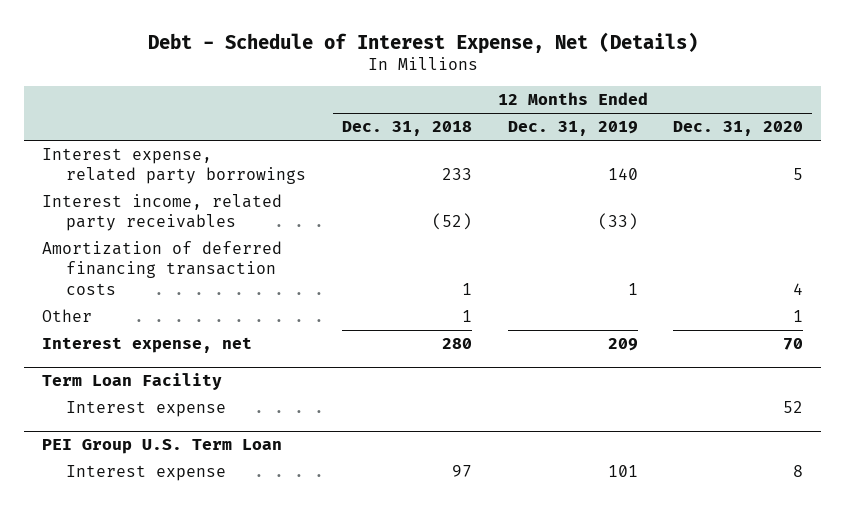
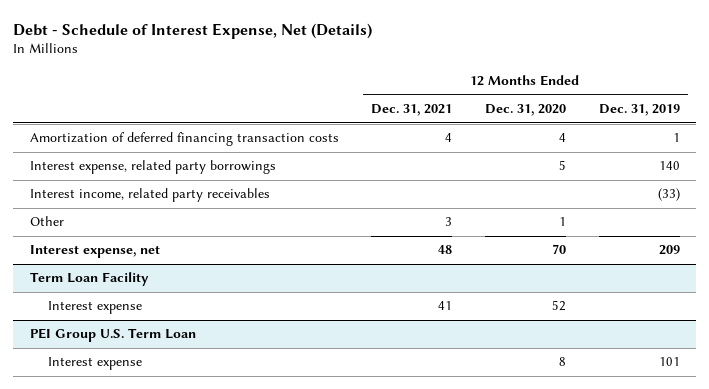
[341,121,472,137] Dec. 31, 2018 -> none
none -> [371,104,453,117] Dec. 31, 2021
[41,241,282,295] Amortization of deferred financing transaction costs -> [29,132,339,147] Amortization of deferred financing transaction costs

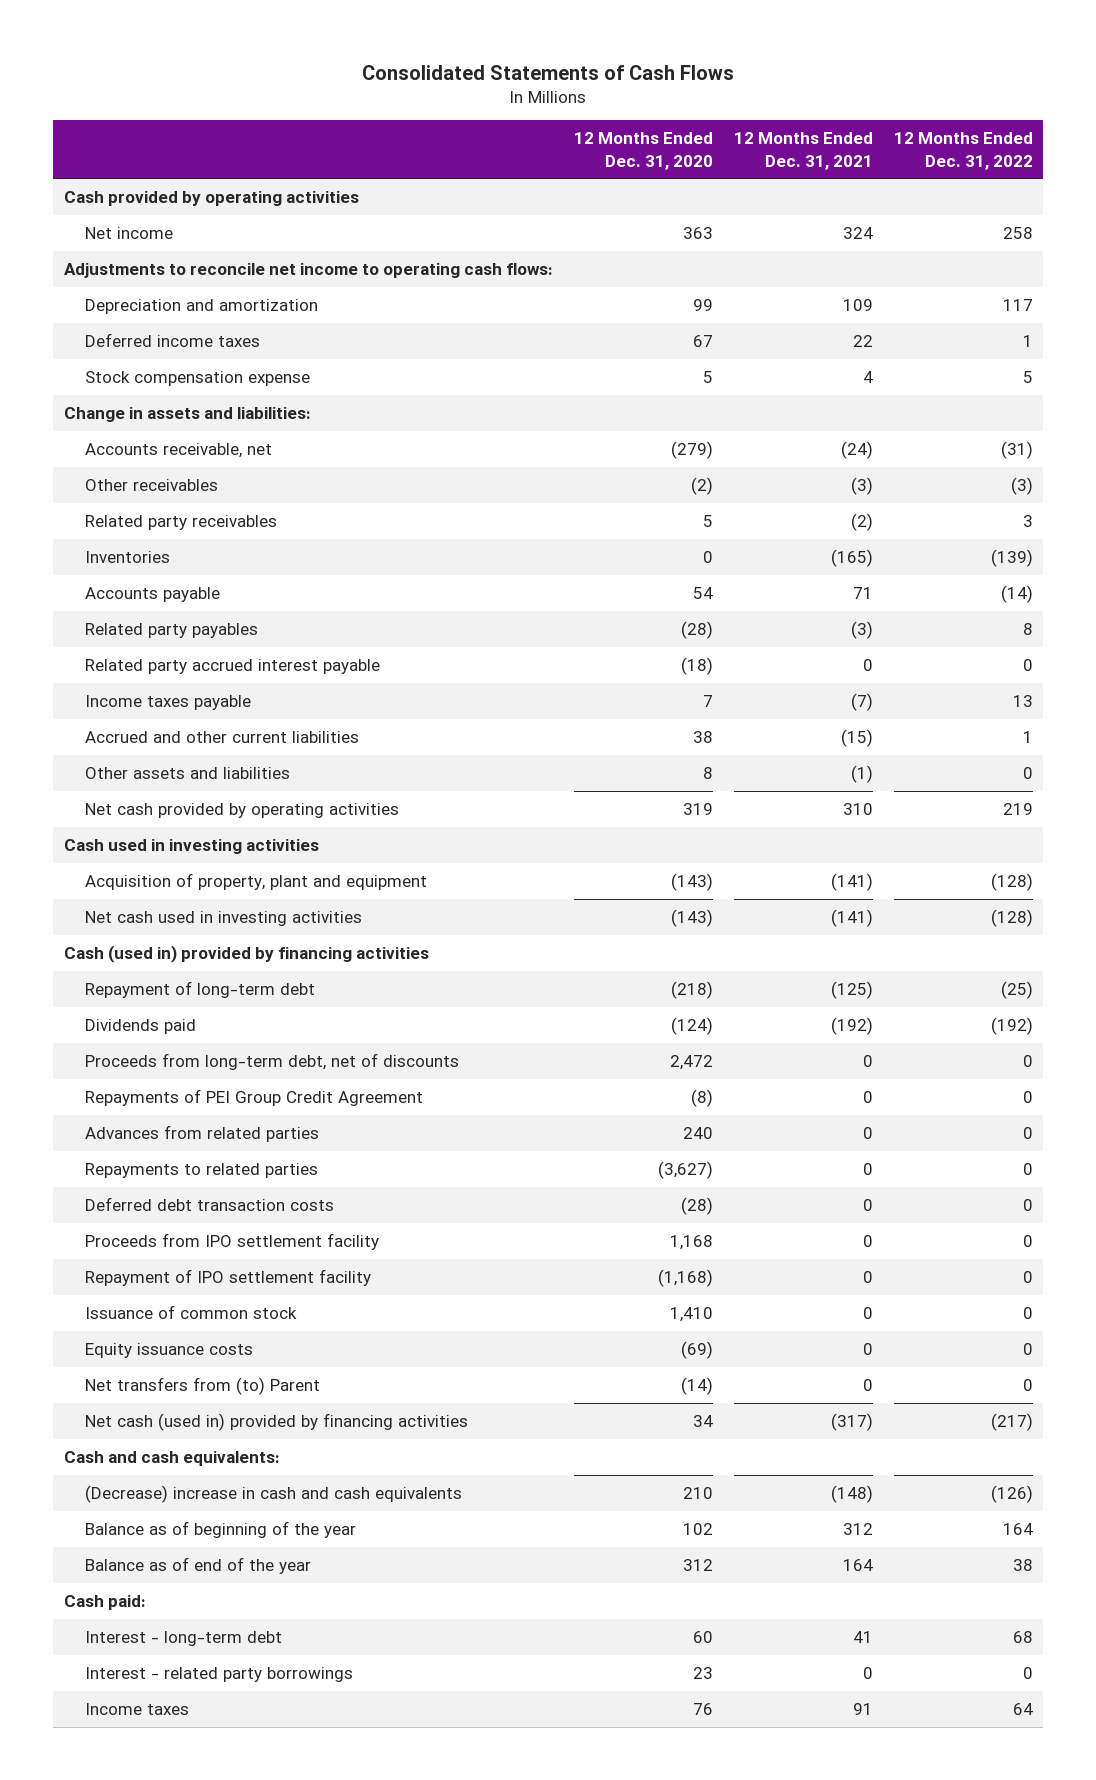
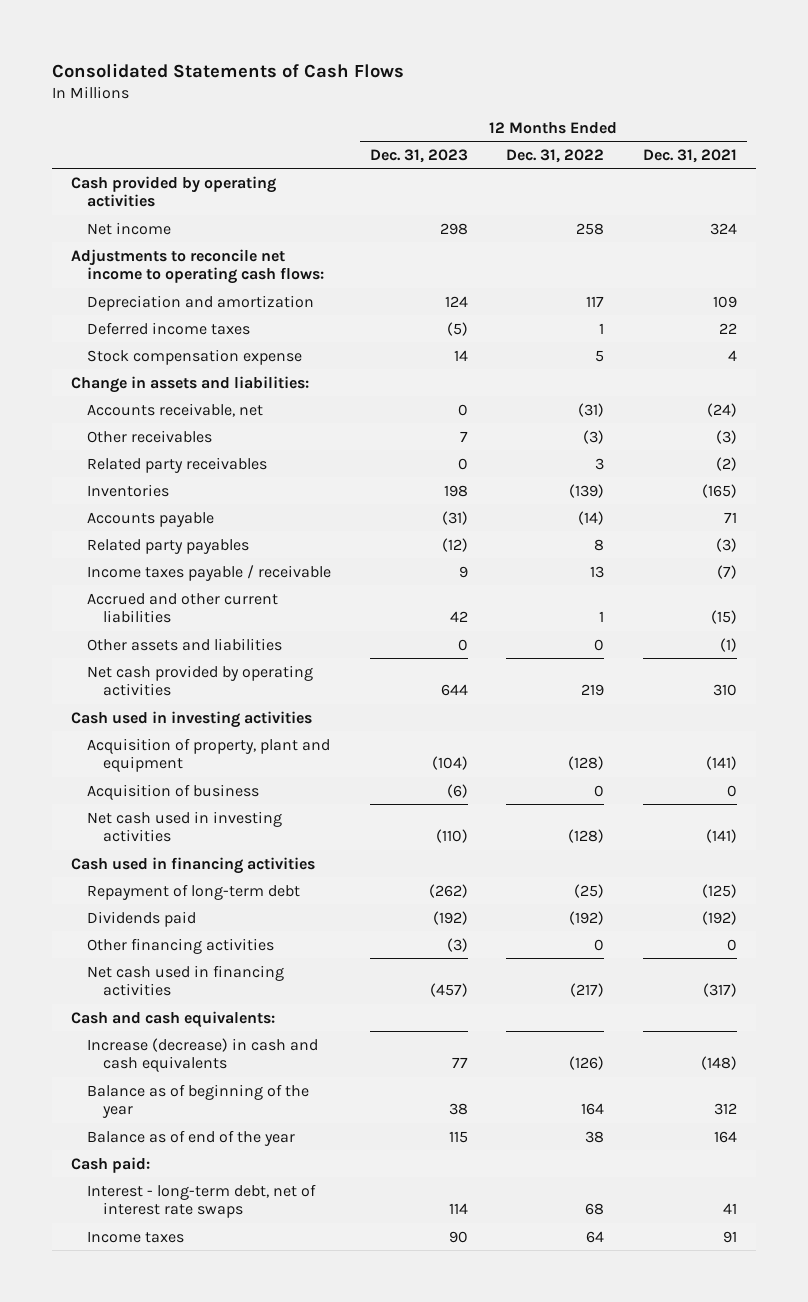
[573,132,713,170] 12 Months Ended Dec. 31, 2020 -> none
none -> [369,148,468,163] Dec. 31, 2023
[85,658,381,674] Related party accrued interest payable -> none
[85,694,252,710] Income taxes payable -> [87,564,332,581] Income taxes payable / receivable
none -> [87,783,260,800] Acquisition of business
[63,944,429,963] Cash (used in) provided by financing activities -> [71,856,316,874] Cash used in financing activities
[85,1052,460,1070] Proceeds from long-term debt, net of discounts -> none
[85,1088,424,1106] Repayments of PEI Group Credit Agreement -> none
[85,1124,320,1142] Advances from related parties -> none
[85,1162,319,1178] Repayments to related parties -> none
[85,1196,335,1211] Deferred debt transaction costs -> none
[85,1232,380,1250] Proceeds from IPO settlement facility -> none
[85,1268,372,1286] Repayment of IPO settlement facility -> none
[85,1304,298,1319] Issuance of common stock -> none
[85,1342,254,1358] Equity issuance costs -> none
[85,1376,321,1395] Net transfers from (to) Parent -> none
none -> [87,937,275,954] Other financing activities
[85,1412,469,1431] Net cash (used in) provided by financing activities -> [87,964,285,997] Net cash used in financing activities
[85,1484,463,1503] (Decrease) increase in cash and cash equivalents -> [87,1037,319,1073] Increase (decrease) in cash and cash equivalents
[85,1666,354,1682] Interest - related party borrowings -> none
[85,1630,283,1646] Interest - long-term debt -> [87,1183,317,1219] Interest - long-term debt, net of interest rate swaps

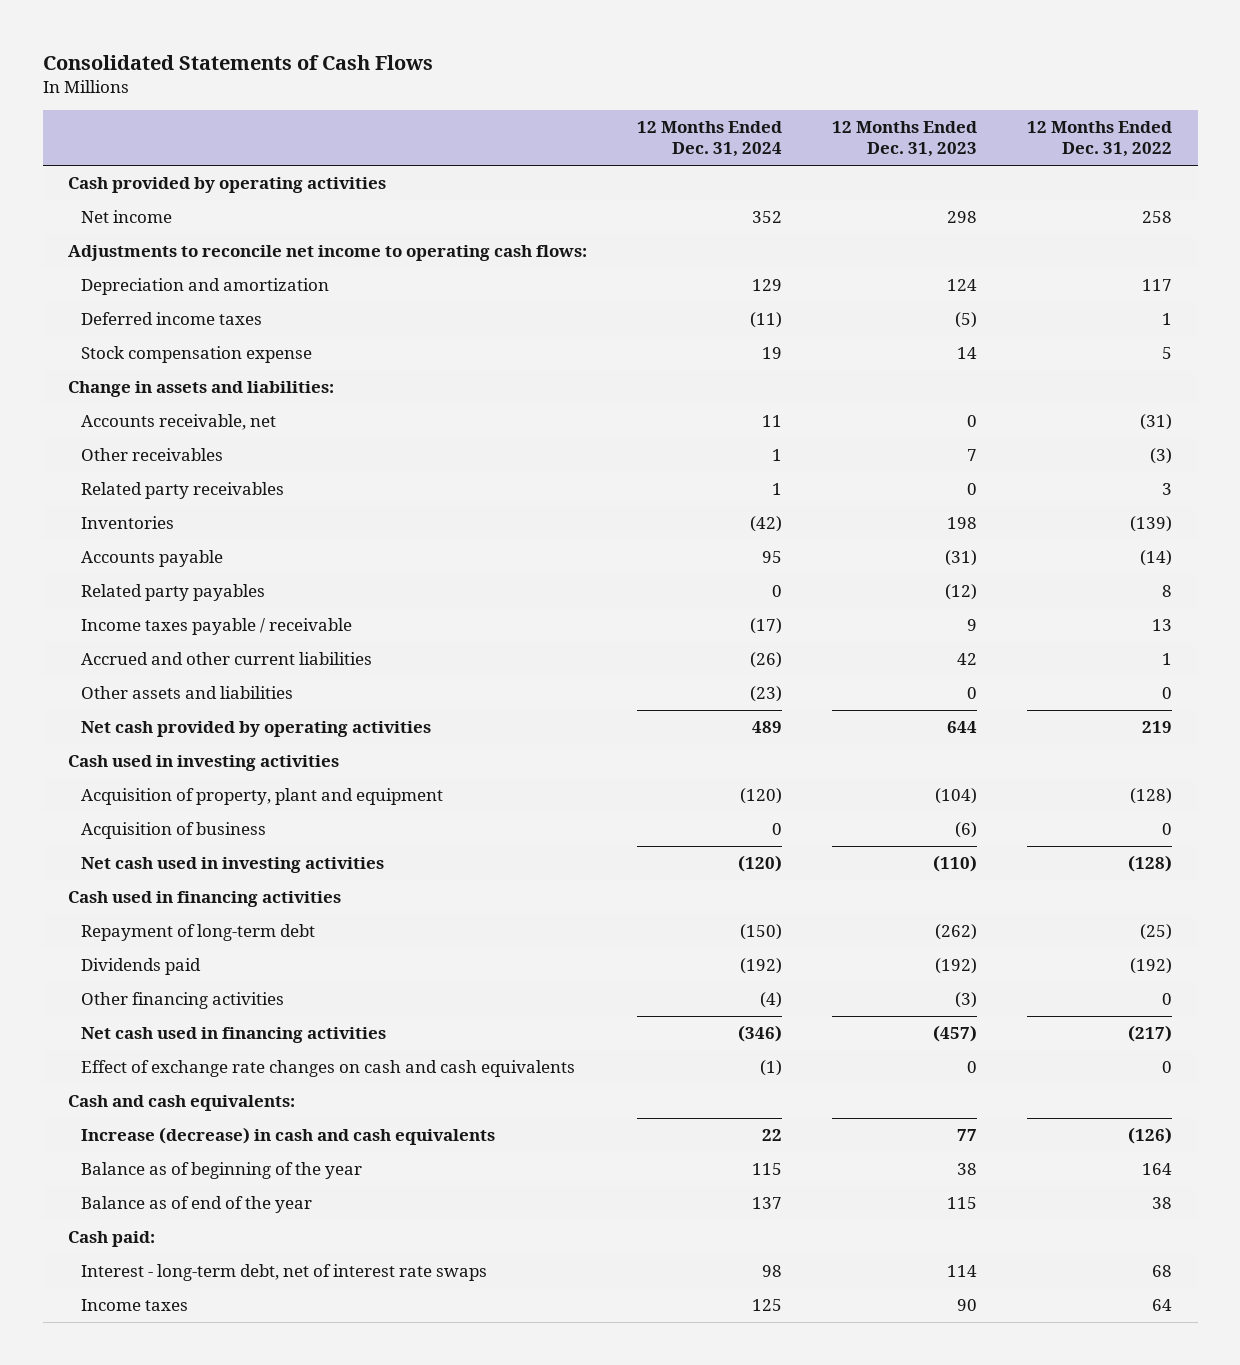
[643,148,738,163] Dec. 31, 2021 -> none
none -> [637,121,783,158] 12 Months Ended Dec. 31, 2024
none -> [80,1060,575,1078] Effect of exchange rate changes on cash and cash equivalents

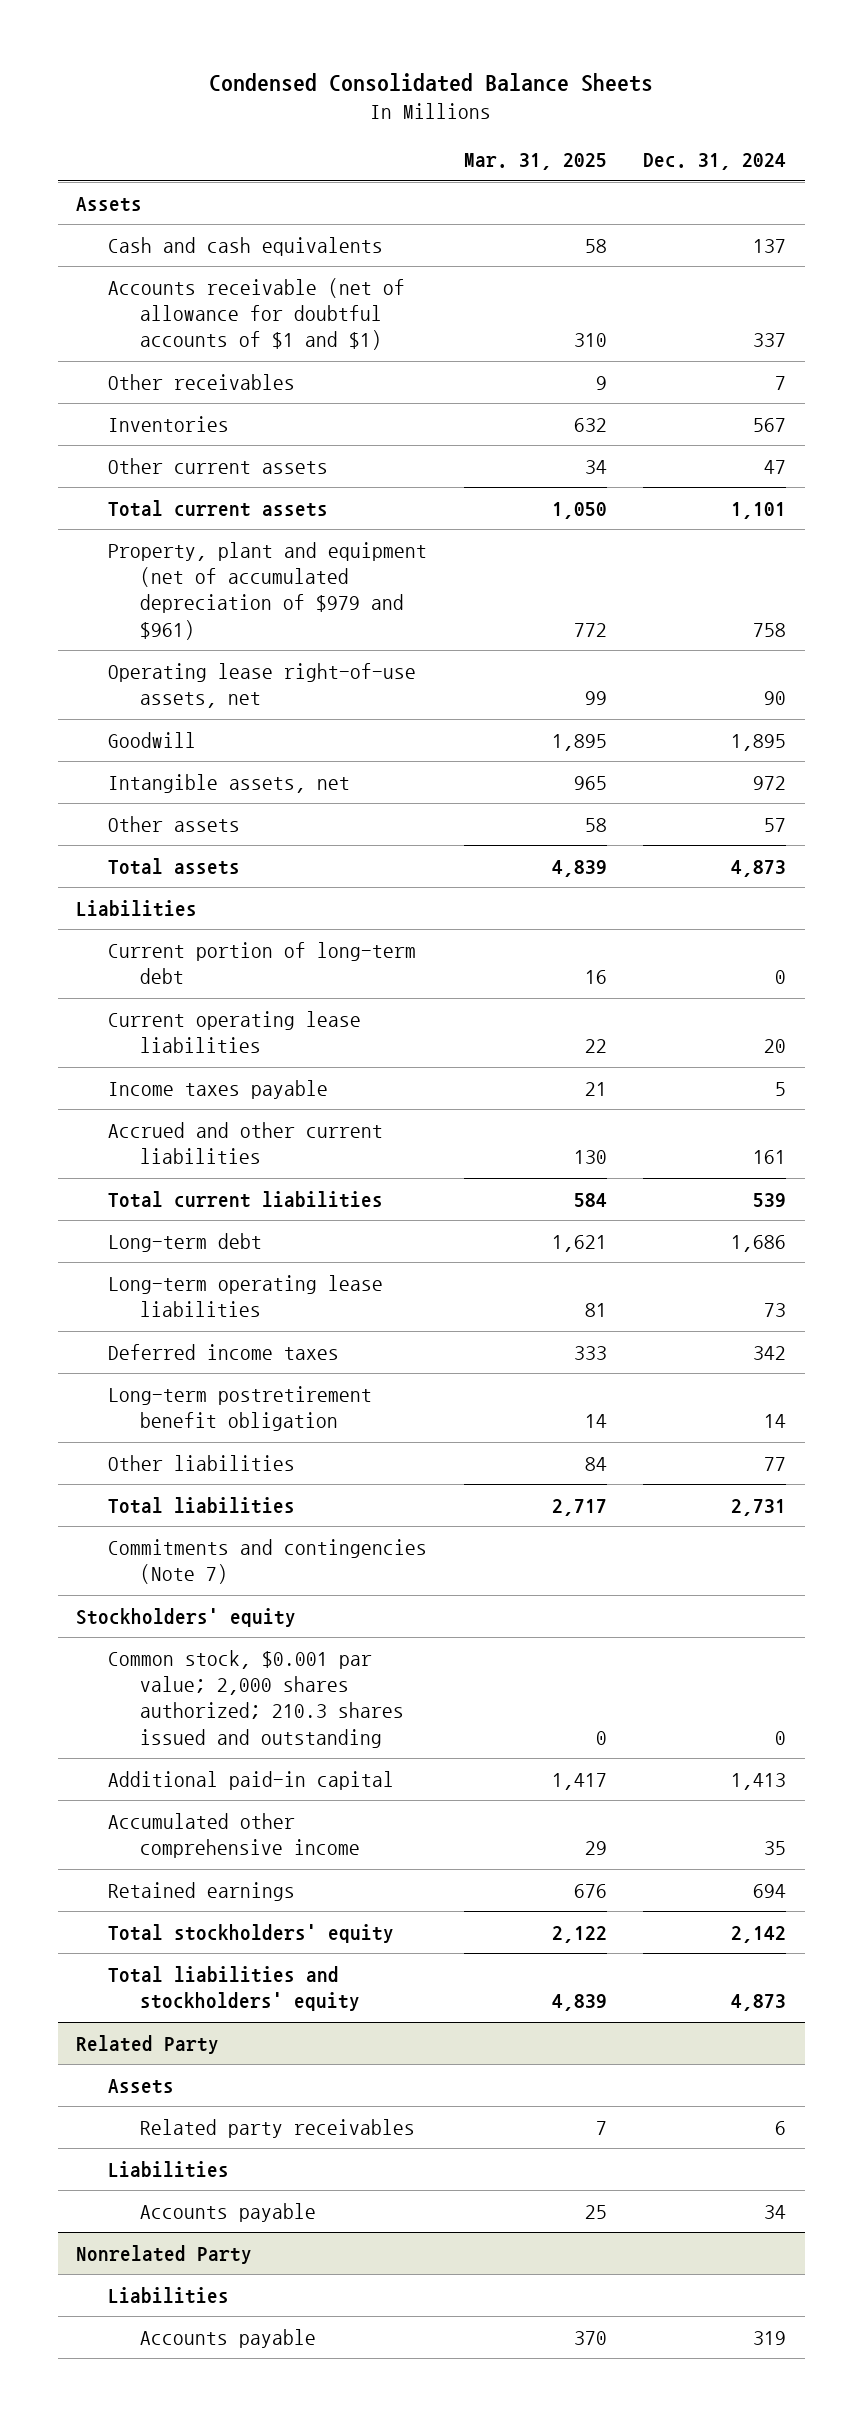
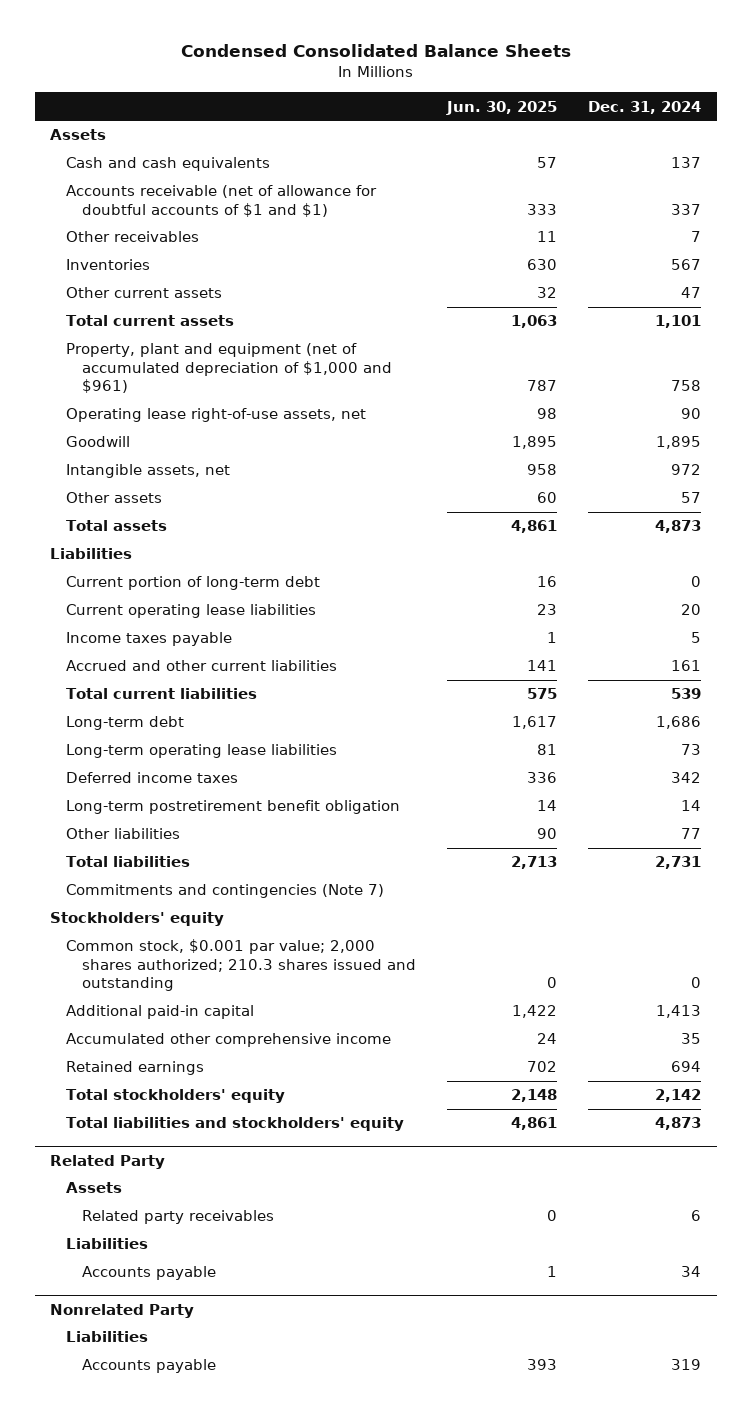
[463,153,607,171] Mar. 31, 2025 -> none
none -> [446,100,558,115] Jun. 30, 2025
[107,541,427,640] Property, plant and equipment (net of accumulated depreciation of $979 and $961) -> [65,343,392,394] Property, plant and equipment (net of accumulated depreciation of $1,000 and $961)

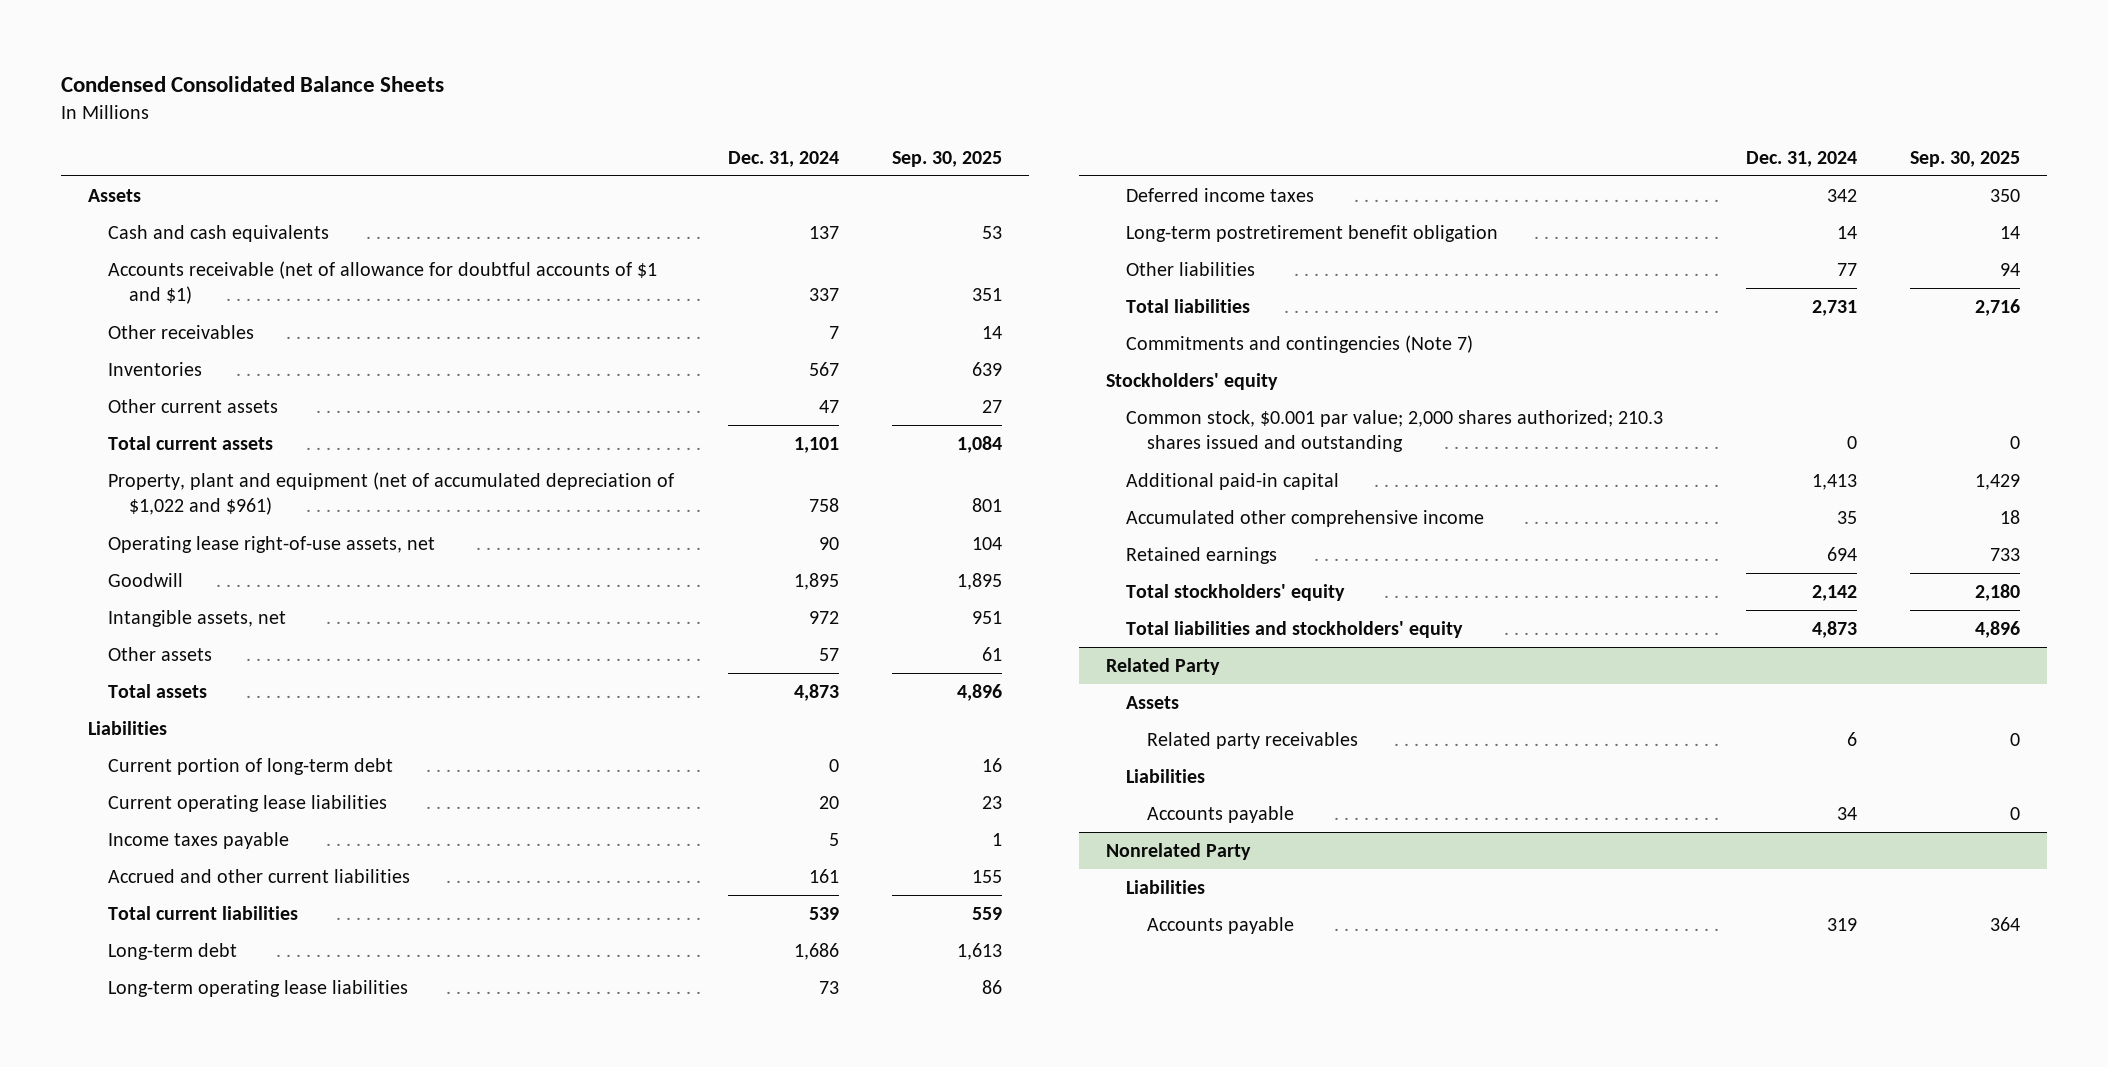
[446,100,558,115] Jun. 30, 2025 -> none
none -> [892,150,1003,167] Sep. 30, 2025
[65,343,392,394] Property, plant and equipment (net of accumulated depreciation of $1,000 and $961) -> [108,472,675,516] Property, plant and equipment (net of accumulated depreciation of $1,022 and $961)

